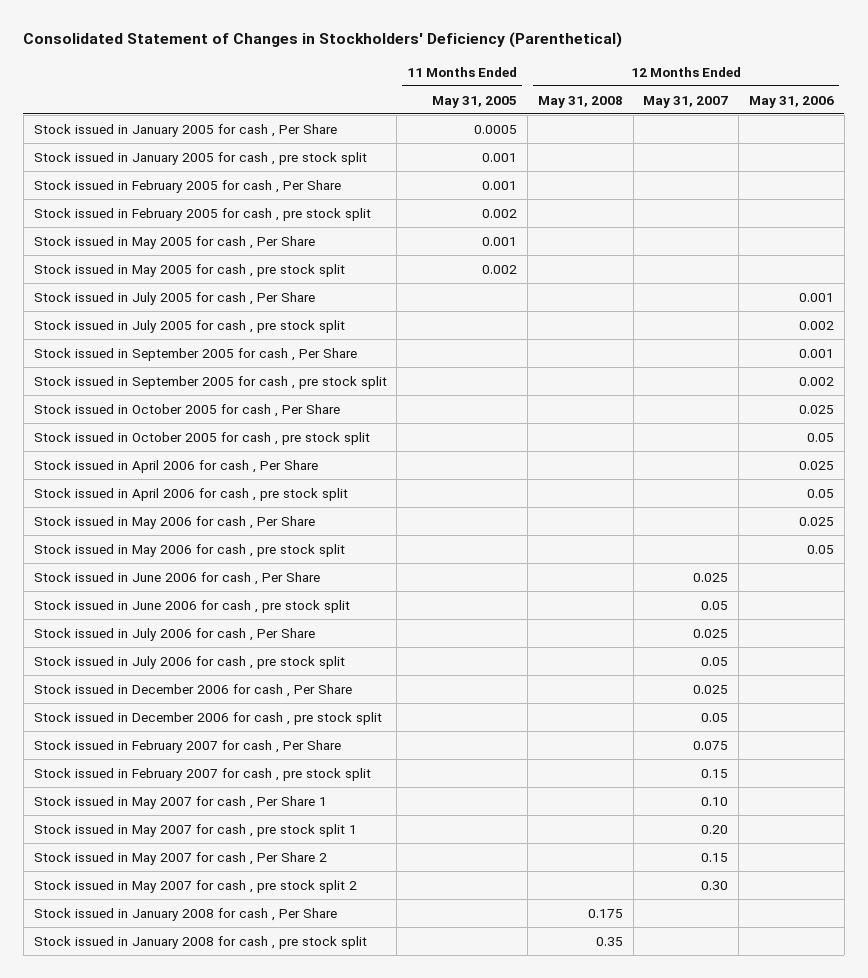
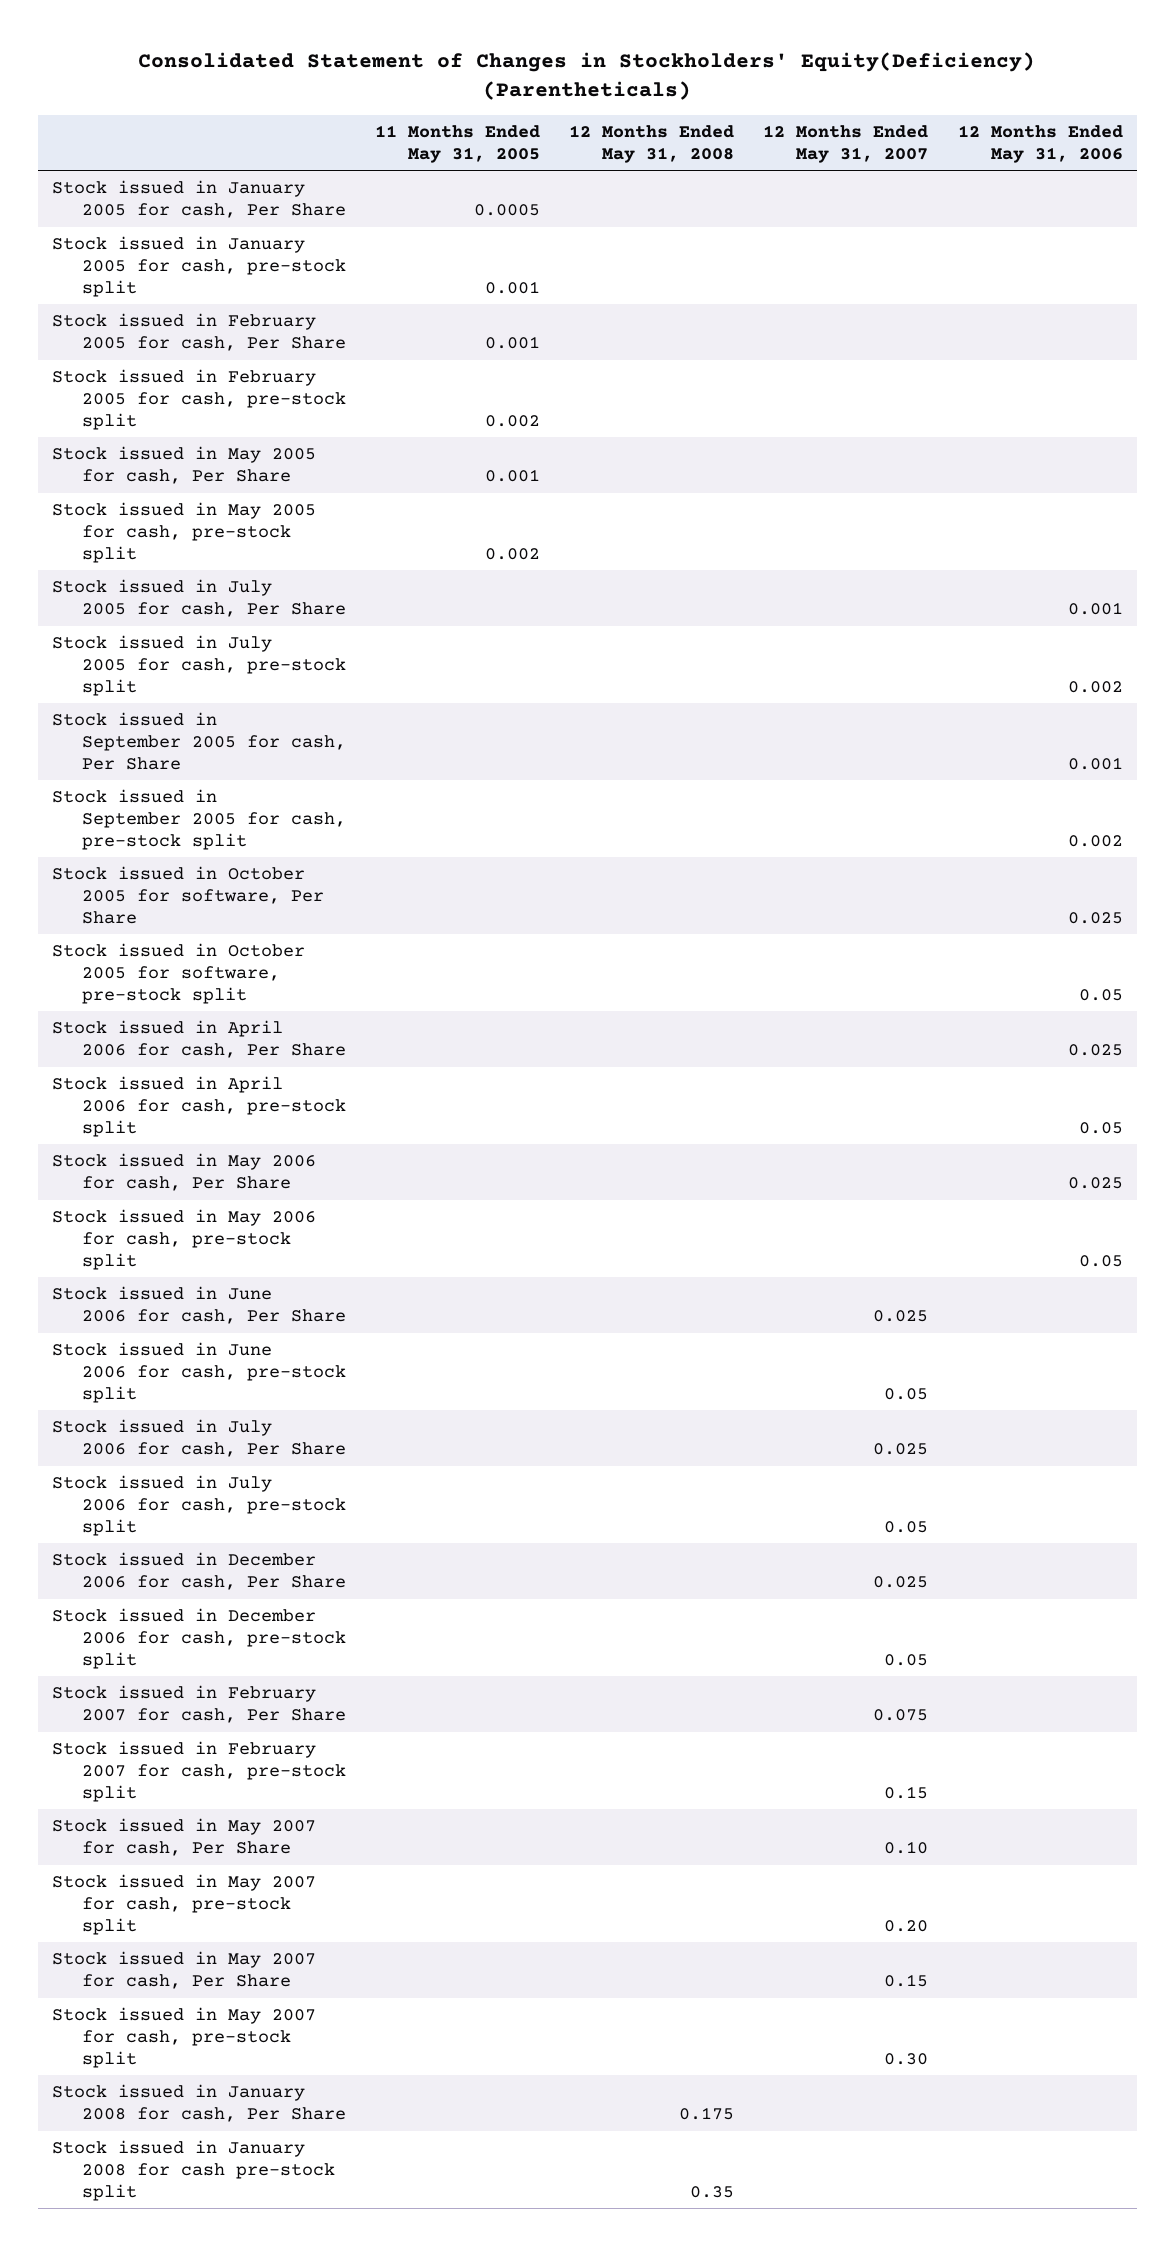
[23,32,623,49] Consolidated Statement of Changes in Stockholders' Deficiency (Parenthetical) -> [138,51,1036,101] Consolidated Statement of Changes in Stockholders' Equity(Deficiency) (Parentheticals)
[33,123,337,137] Stock issued in January 2005 for cash , Per Share -> [52,180,347,219] Stock issued in January 2005 for cash, Per Share
[33,151,367,165] Stock issued in January 2005 for cash , pre stock split -> [52,236,347,297] Stock issued in January 2005 for cash, pre-stock split
[33,179,341,193] Stock issued in February 2005 for cash , Per Share -> [52,313,347,352] Stock issued in February 2005 for cash, Per Share
[33,207,371,221] Stock issued in February 2005 for cash , pre stock split -> [52,369,347,430] Stock issued in February 2005 for cash, pre-stock split
[33,235,315,249] Stock issued in May 2005 for cash , Per Share -> [52,446,317,485] Stock issued in May 2005 for cash, Per Share
[33,263,345,277] Stock issued in May 2005 for cash , pre stock split -> [52,502,317,563] Stock issued in May 2005 for cash, pre-stock split
[33,291,315,305] Stock issued in July 2005 for cash , Per Share -> [52,579,347,618] Stock issued in July 2005 for cash, Per Share
[33,319,345,333] Stock issued in July 2005 for cash , pre stock split -> [52,635,347,696] Stock issued in July 2005 for cash, pre-stock split
[33,347,357,361] Stock issued in September 2005 for cash , Per Share -> [52,712,347,770] Stock issued in September 2005 for cash, Per Share
[33,375,387,389] Stock issued in September 2005 for cash , pre stock split -> [52,789,347,850] Stock issued in September 2005 for cash, pre-stock split
[33,403,340,417] Stock issued in October 2005 for cash , Per Share -> [52,866,325,924] Stock issued in October 2005 for software, Per Share
[33,431,370,445] Stock issued in October 2005 for cash , pre stock split -> [52,943,306,1004] Stock issued in October 2005 for software, pre-stock split
[33,459,318,473] Stock issued in April 2006 for cash , Per Share -> [52,1020,347,1059] Stock issued in April 2006 for cash, Per Share
[33,487,348,501] Stock issued in April 2006 for cash , pre stock split -> [52,1076,347,1137] Stock issued in April 2006 for cash, pre-stock split
[33,515,315,529] Stock issued in May 2006 for cash , Per Share -> [52,1153,317,1192] Stock issued in May 2006 for cash, Per Share
[33,543,345,557] Stock issued in May 2006 for cash , pre stock split -> [52,1209,317,1270] Stock issued in May 2006 for cash, pre-stock split
[33,571,320,585] Stock issued in June 2006 for cash , Per Share -> [52,1286,347,1325] Stock issued in June 2006 for cash, Per Share
[33,599,350,613] Stock issued in June 2006 for cash , pre stock split -> [52,1342,347,1403] Stock issued in June 2006 for cash, pre-stock split
[33,627,315,641] Stock issued in July 2006 for cash , Per Share -> [52,1419,347,1458] Stock issued in July 2006 for cash, Per Share
[33,655,345,669] Stock issued in July 2006 for cash , pre stock split -> [52,1475,347,1536] Stock issued in July 2006 for cash, pre-stock split
[33,683,352,697] Stock issued in December 2006 for cash , Per Share -> [52,1552,347,1591] Stock issued in December 2006 for cash, Per Share
[33,711,382,725] Stock issued in December 2006 for cash , pre stock split -> [52,1608,347,1669] Stock issued in December 2006 for cash, pre-stock split
[33,739,341,753] Stock issued in February 2007 for cash , Per Share -> [52,1685,347,1724] Stock issued in February 2007 for cash, Per Share
[33,767,371,781] Stock issued in February 2007 for cash , pre stock split -> [52,1741,347,1802] Stock issued in February 2007 for cash, pre-stock split
[33,795,327,809] Stock issued in May 2007 for cash , Per Share 1 -> [52,1818,317,1857] Stock issued in May 2007 for cash, Per Share
[33,823,357,837] Stock issued in May 2007 for cash , pre stock split 1 -> [52,1874,317,1935] Stock issued in May 2007 for cash, pre-stock split
[33,851,327,865] Stock issued in May 2007 for cash , Per Share 2 -> [52,1951,317,1990] Stock issued in May 2007 for cash, Per Share
[33,879,357,893] Stock issued in May 2007 for cash , pre stock split 2 -> [52,2007,317,2068] Stock issued in May 2007 for cash, pre-stock split
[33,907,337,921] Stock issued in January 2008 for cash , Per Share -> [52,2084,347,2123] Stock issued in January 2008 for cash, Per Share
[33,935,367,949] Stock issued in January 2008 for cash , pre stock split -> [52,2140,336,2201] Stock issued in January 2008 for cash pre-stock split

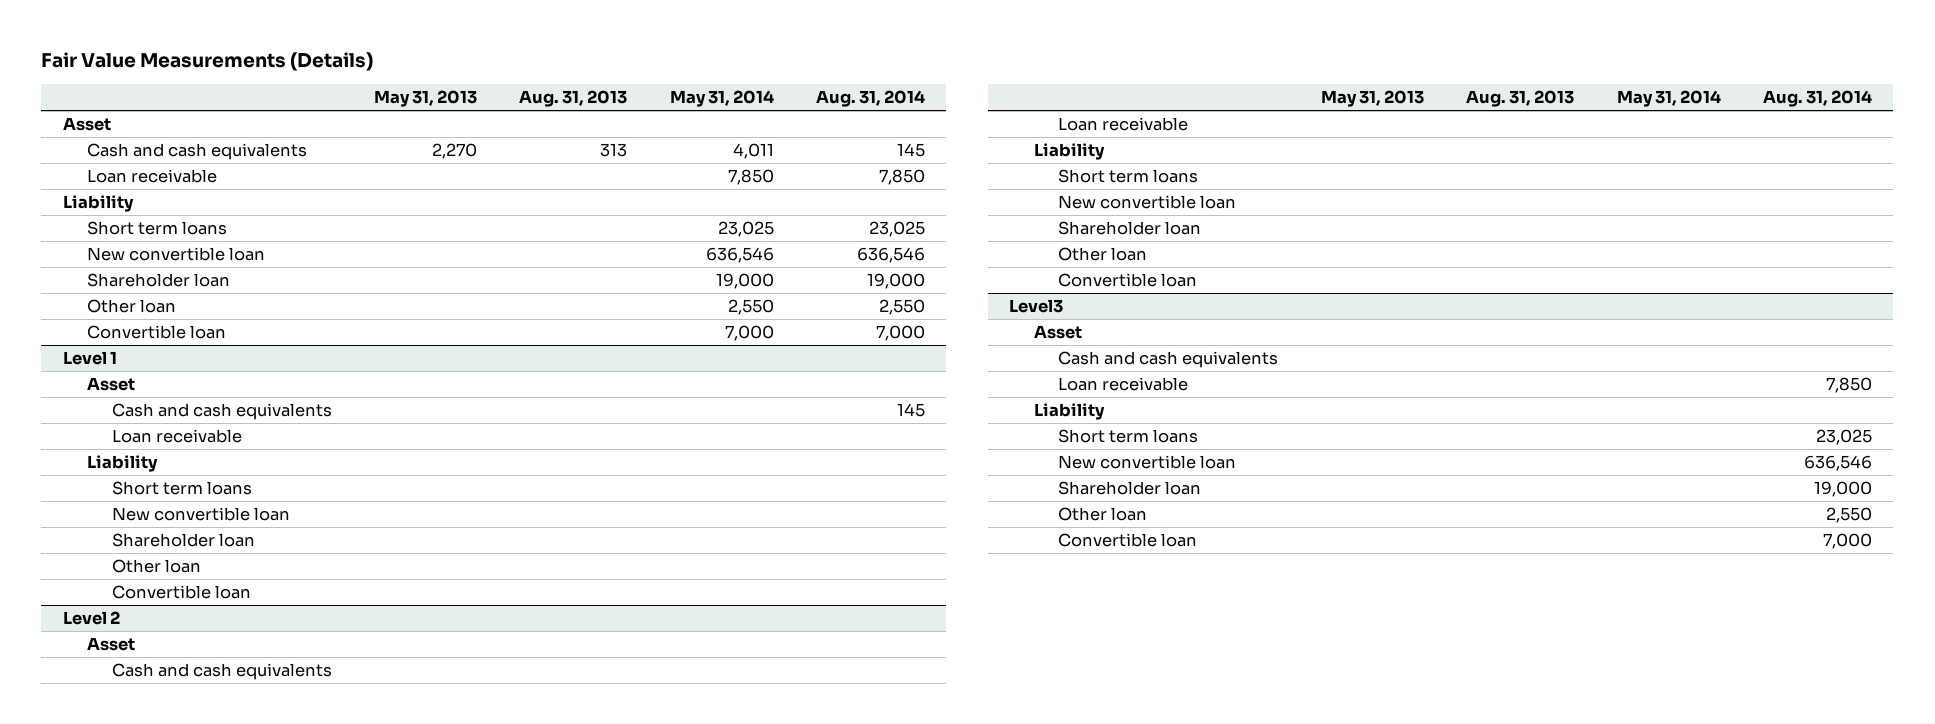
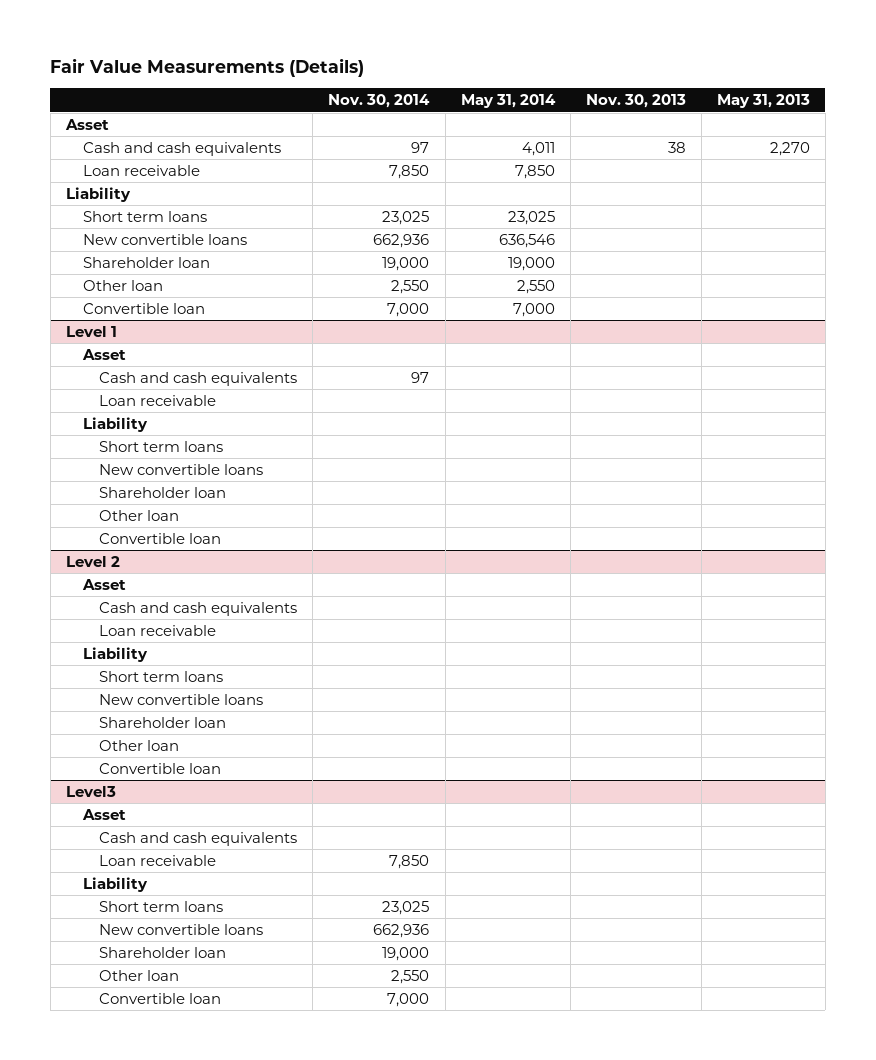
[519,90,628,108] Aug. 31, 2013 -> none
[816,90,926,108] Aug. 31, 2014 -> none
none -> [328,94,431,109] Nov. 30, 2014
none -> [585,94,686,109] Nov. 30, 2013
[87,247,266,262] New convertible loan -> [82,233,247,245] New convertible loans
[111,507,290,522] New convertible loan -> [99,463,264,475] New convertible loans
[1058,195,1237,210] New convertible loan -> [99,693,264,705] New convertible loans
[1058,455,1237,470] New convertible loan -> [99,923,264,935] New convertible loans

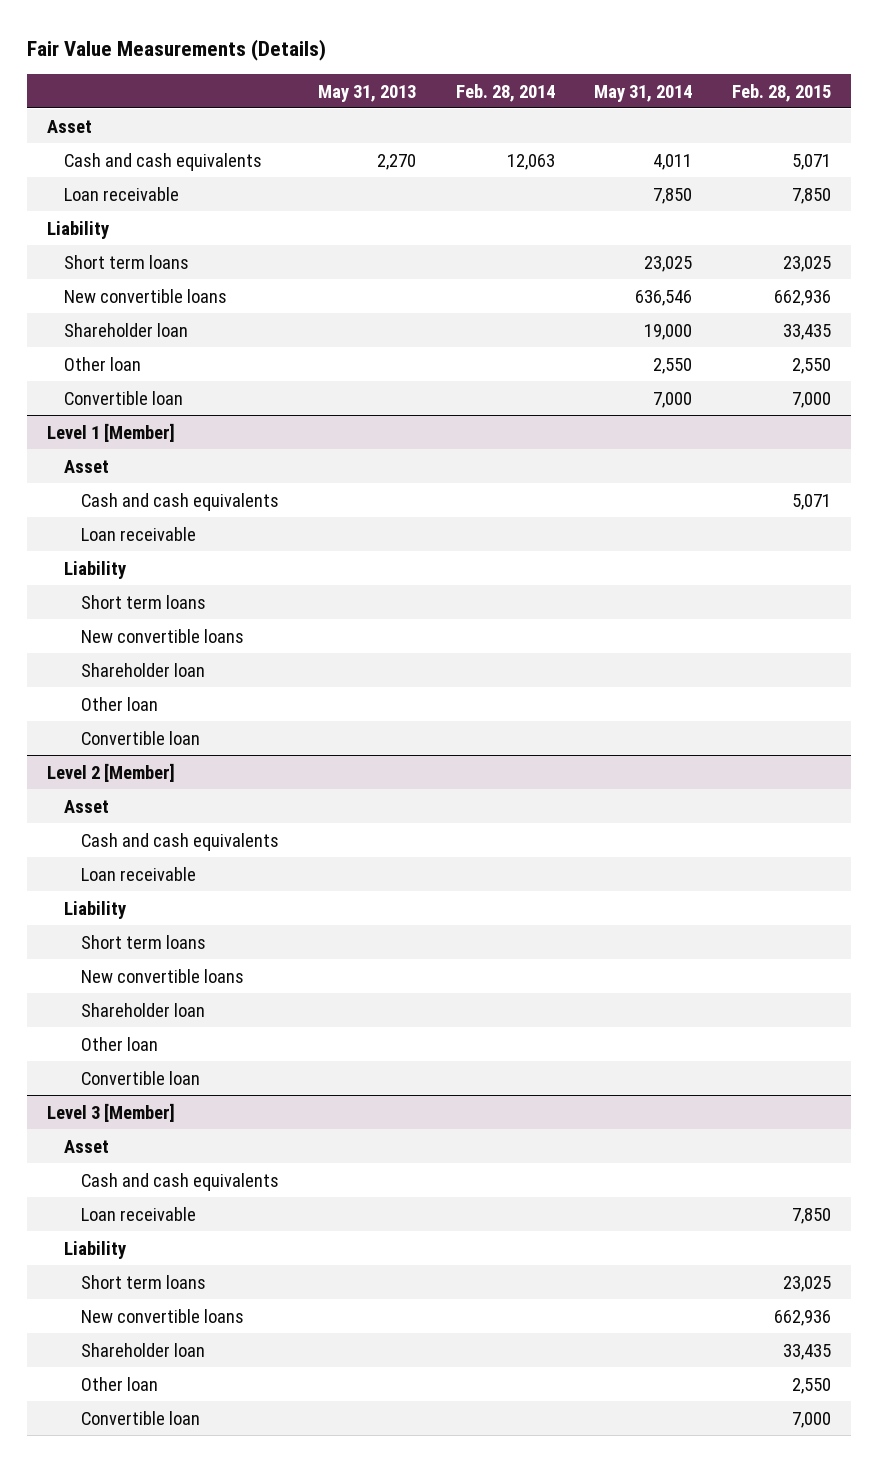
[328,94,431,109] Nov. 30, 2014 -> none
[585,94,686,109] Nov. 30, 2013 -> none
none -> [455,83,555,102] Feb. 28, 2014
none -> [732,83,832,102] Feb. 28, 2015
[65,325,117,337] Level 1 -> [46,422,175,442] Level 1 [Member]
[65,555,120,567] Level 2 -> [46,762,175,782] Level 2 [Member]
[65,785,116,797] Level3 -> [46,1102,175,1122] Level 3 [Member]

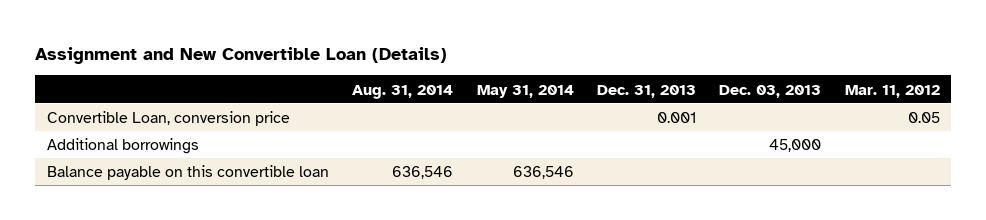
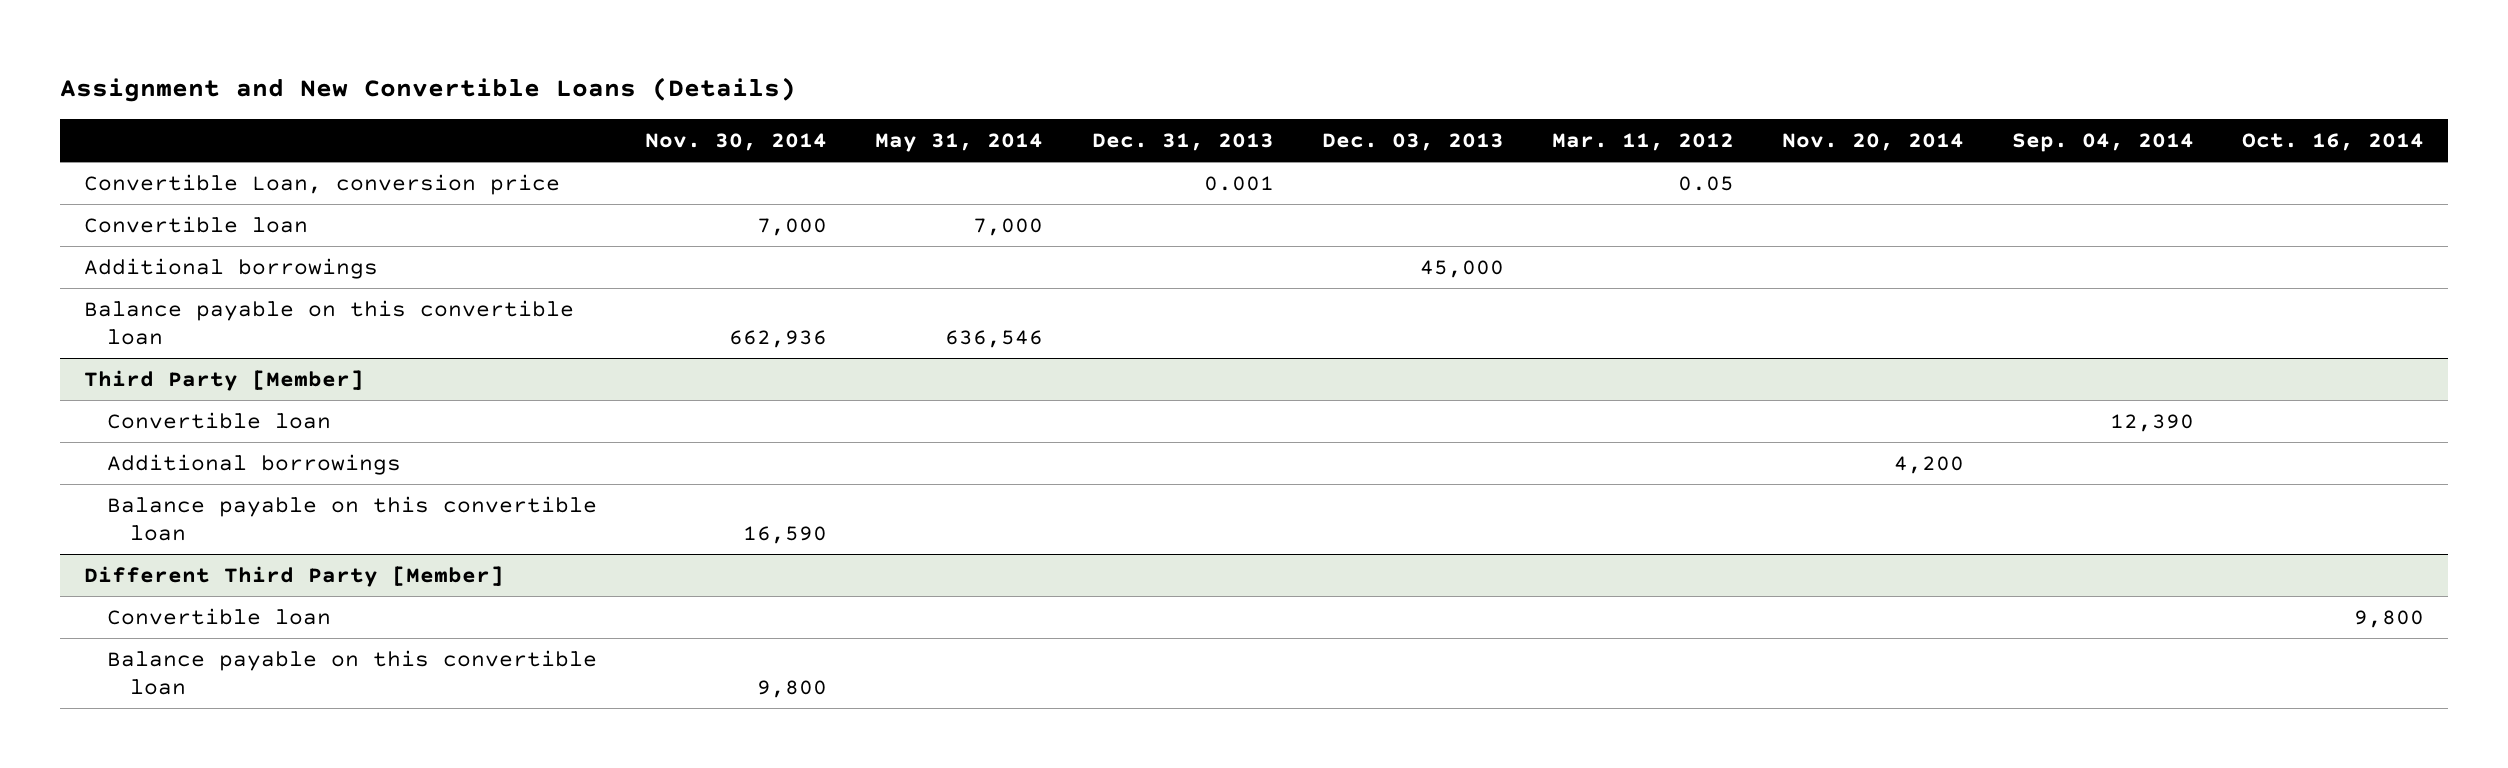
[35,46,448,64] Assignment and New Convertible Loan (Details) -> [59,77,796,103] Assignment and New Convertible Loans (Details)
[352,84,454,99] Aug. 31, 2014 -> none
none -> [645,133,828,152] Nov. 30, 2014
none -> [1781,133,1964,152] Nov. 20, 2014
none -> [2012,133,2195,153] Sep. 04, 2014
none -> [2242,133,2425,152] Oct. 16, 2014
none -> [84,215,309,233] Convertible loan
none -> [84,369,365,391] Third Party [Member]
none -> [107,411,332,429] Convertible loan
none -> [107,453,402,475] Additional borrowings
none -> [107,495,598,541] Balance payable on this convertible loan
none -> [84,565,505,587] Different Third Party [Member]
none -> [107,607,332,625] Convertible loan
none -> [107,649,598,695] Balance payable on this convertible loan

